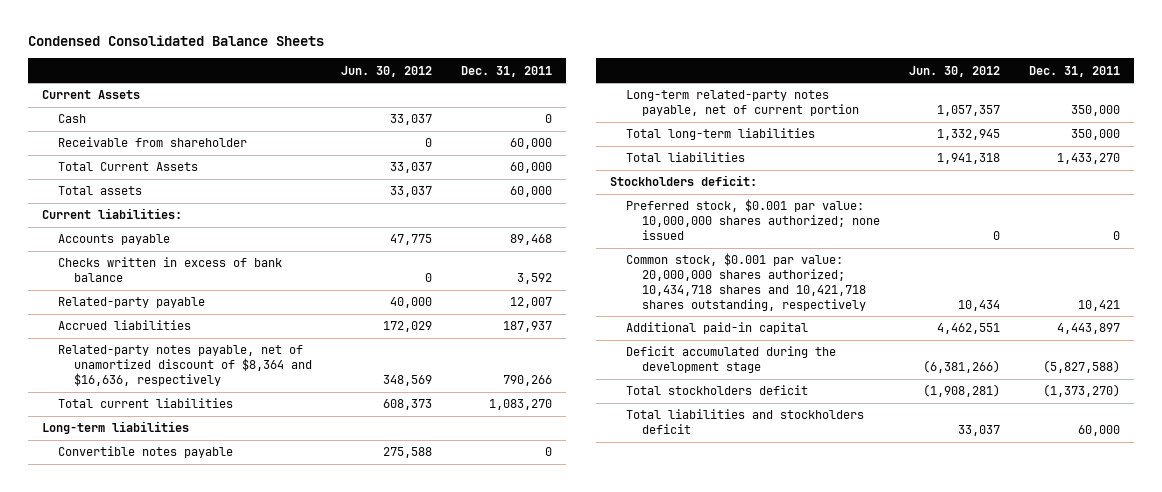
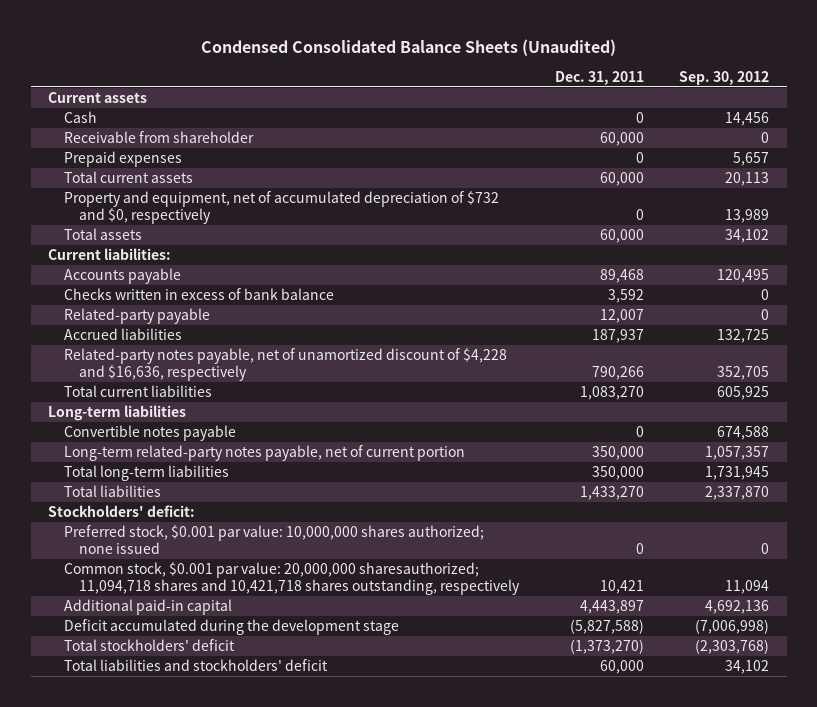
[27,35,324,47] Condensed Consolidated Balance Sheets -> [200,38,616,56] Condensed Consolidated Balance Sheets (Unaudited)
[340,65,432,77] Jun. 30, 2012 -> none
none -> [679,70,770,85] Sep. 30, 2012
[42,90,141,100] Current Assets -> [48,92,148,104] Current assets
none -> [63,151,182,168] Prepaid expenses
[57,162,198,172] Total Current Assets -> [63,171,193,184] Total current assets
none -> [63,191,499,224] Property and equipment, net of accumulated depreciation of $732 and $0, respectively
[57,345,312,387] Related-party notes payable, net of unamortized discount of $8,364 and $16,636, respectively -> [63,348,507,381] Related-party notes payable, net of unamortized discount of $4,228 and $16,636, respectively
[610,175,758,187] Stockholders deficit: -> [48,505,196,518] Stockholders' deficit:
[626,253,867,311] Common stock, $0.001 par value: 20,000,000 shares authorized; 10,434,718 shares and 10,421,718 shares outstanding, respectively -> [63,562,520,595] Common stock, $0.001 par value: 20,000,000 sharesauthorized; 11,094,718 shares and 10,421,718 shares outstanding, respectively
[626,385,809,396] Total stockholders deficit -> [63,639,235,652] Total stockholders' deficit
[626,409,865,435] Total liabilities and stockholders deficit -> [63,659,328,672] Total liabilities and stockholders' deficit

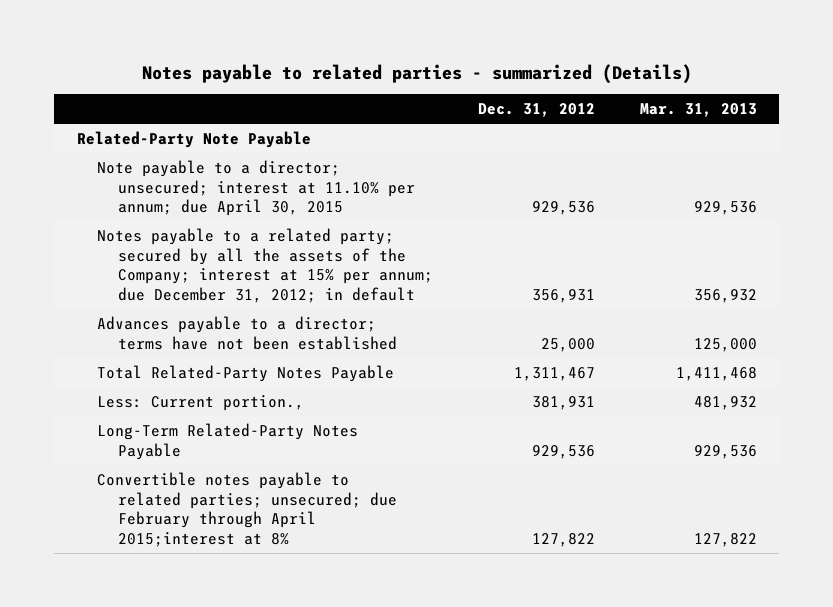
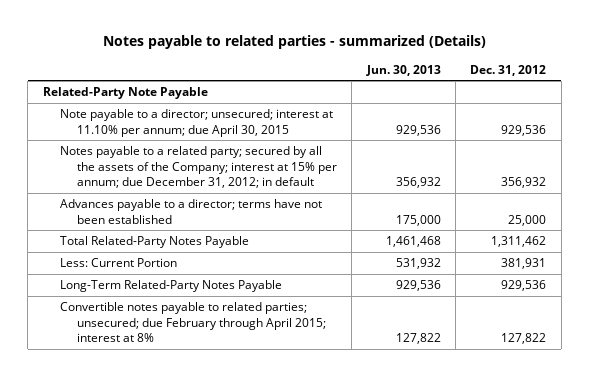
[639,103,757,118] Mar. 31, 2013 -> none
none -> [365,64,441,76] Jun. 30, 2013
[531,288,595,303] 356,931 -> [501,176,547,188] 356,932
[513,366,595,381] 1,311,467 -> [491,236,547,248] 1,311,462
[97,394,305,411] Less: Current portion., -> [59,258,177,268] Less: Current Portion
[97,471,397,547] Convertible notes payable to related parties; unsecured; due February through April 2015;interest at 8% -> [59,302,327,342] Convertible notes payable to related parties; unsecured; due February through April 2015; interest at 8%

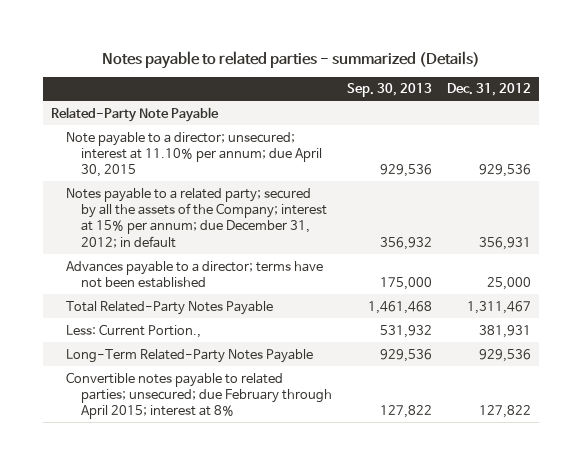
[365,64,441,76] Jun. 30, 2013 -> none
none -> [347,83,433,98] Sep. 30, 2013
[501,176,547,188] 356,932 -> [479,236,532,250] 356,931
[491,236,547,248] 1,311,462 -> [467,300,532,314] 1,311,467
[59,258,177,268] Less: Current Portion -> [65,323,201,338] Less: Current Portion.,

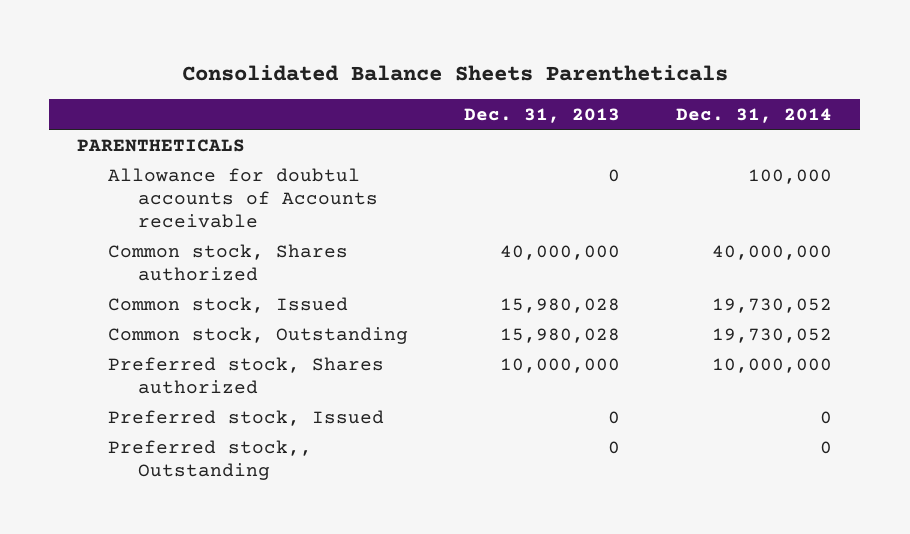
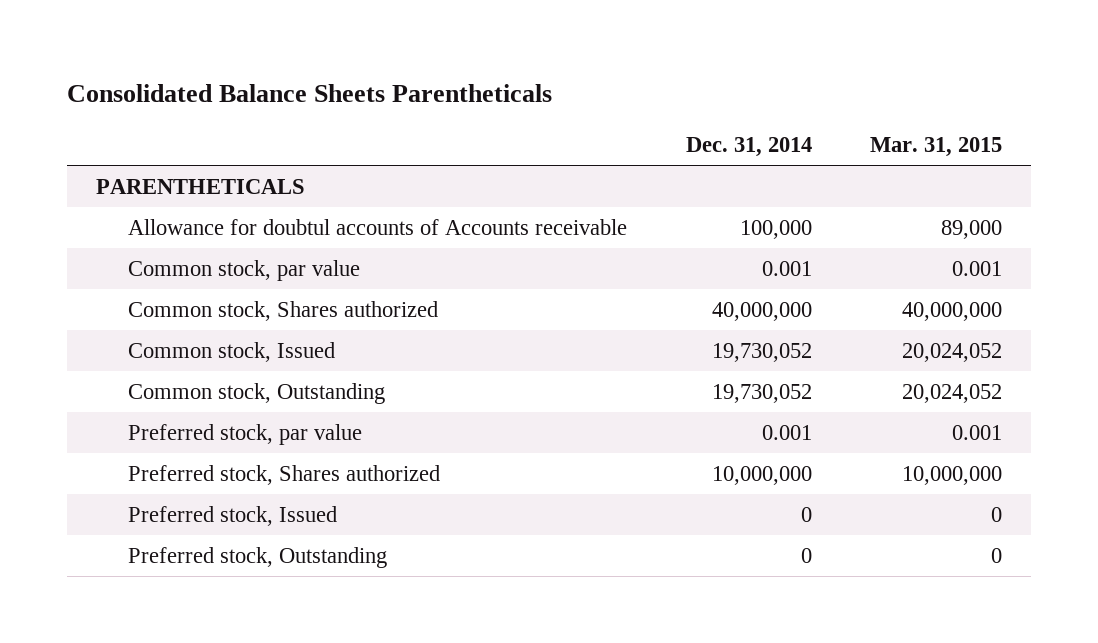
[464,107,621,123] Dec. 31, 2013 -> none
none -> [869,136,1002,157] Mar. 31, 2015
none -> [128,259,361,281] Common stock, par value
none -> [128,423,363,445] Preferred stock, par value
[107,439,312,480] Preferred stock,, Outstanding -> [128,546,388,568] Preferred stock, Outstanding

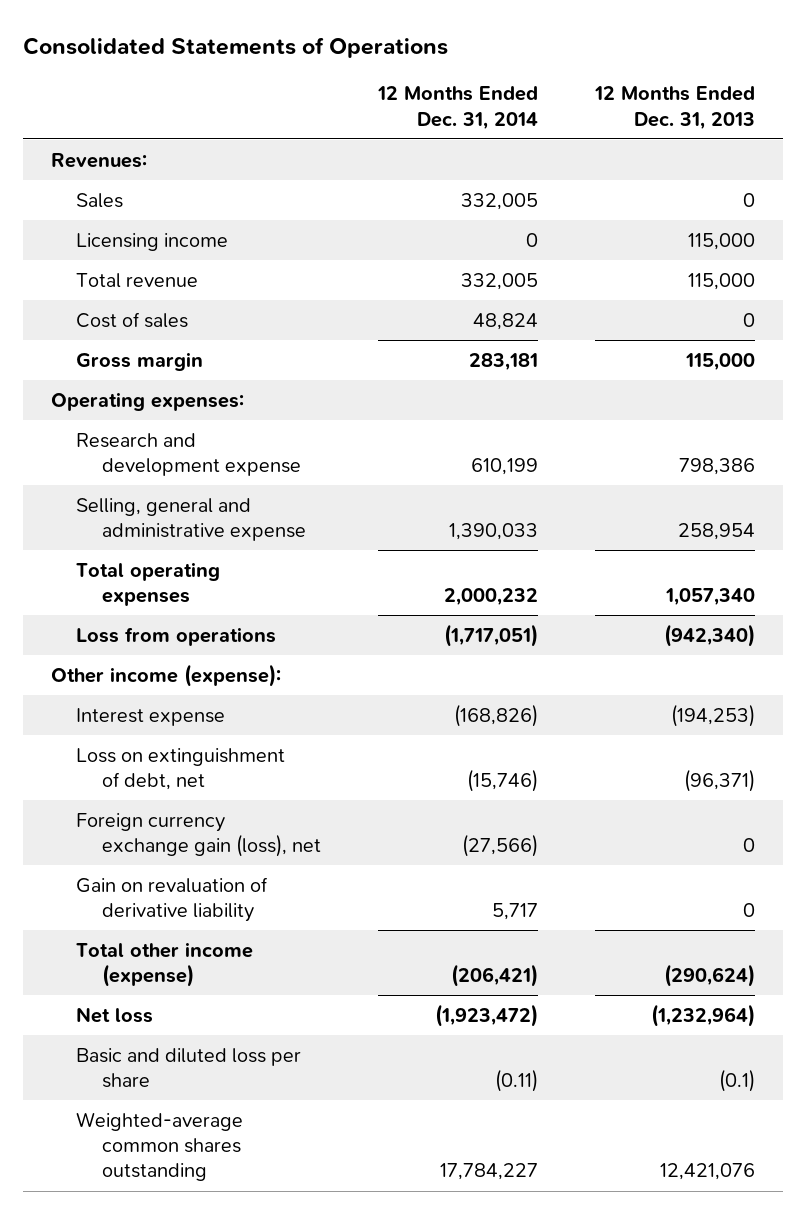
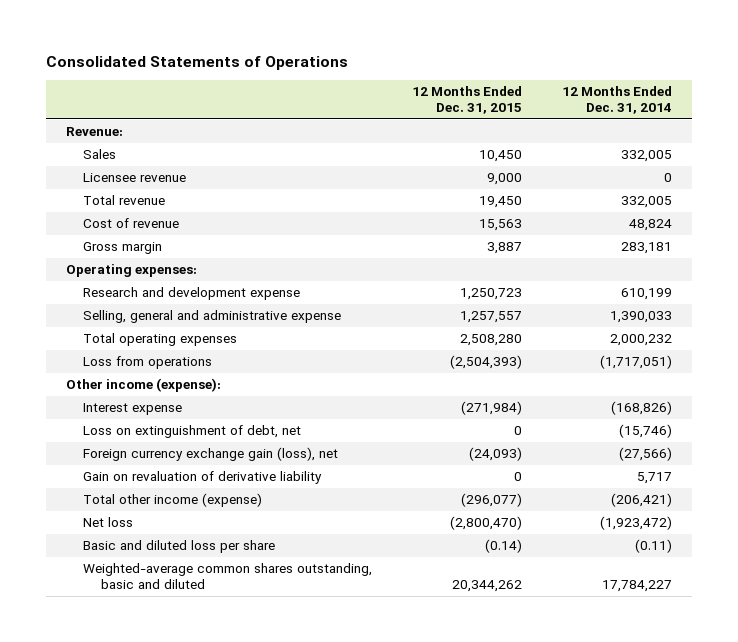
[593,86,755,130] 12 Months Ended Dec. 31, 2013 -> none
none -> [412,86,523,115] 12 Months Ended Dec. 31, 2015
[51,152,148,168] Revenues: -> none
none -> [66,127,124,137] Revenue:
[76,232,229,251] Licensing income -> [83,173,187,183] Licensee revenue
[76,311,189,328] Cost of sales -> [83,218,180,229] Cost of revenue
[76,1111,244,1182] Weighted-average common shares outstanding -> [83,563,373,589] Weighted-average common shares outstanding, basic and diluted

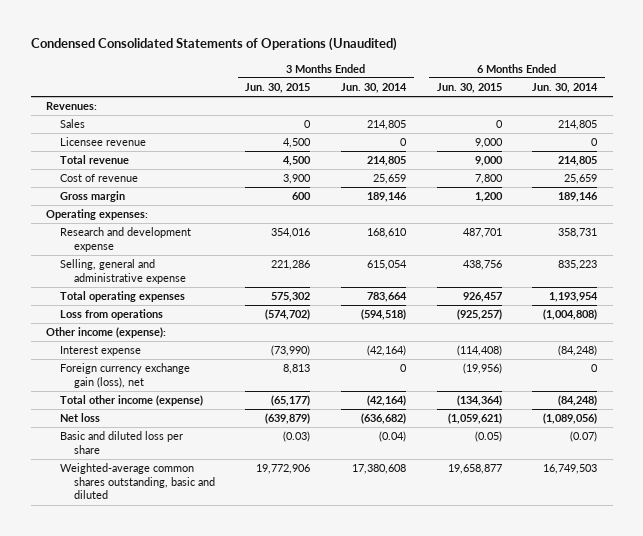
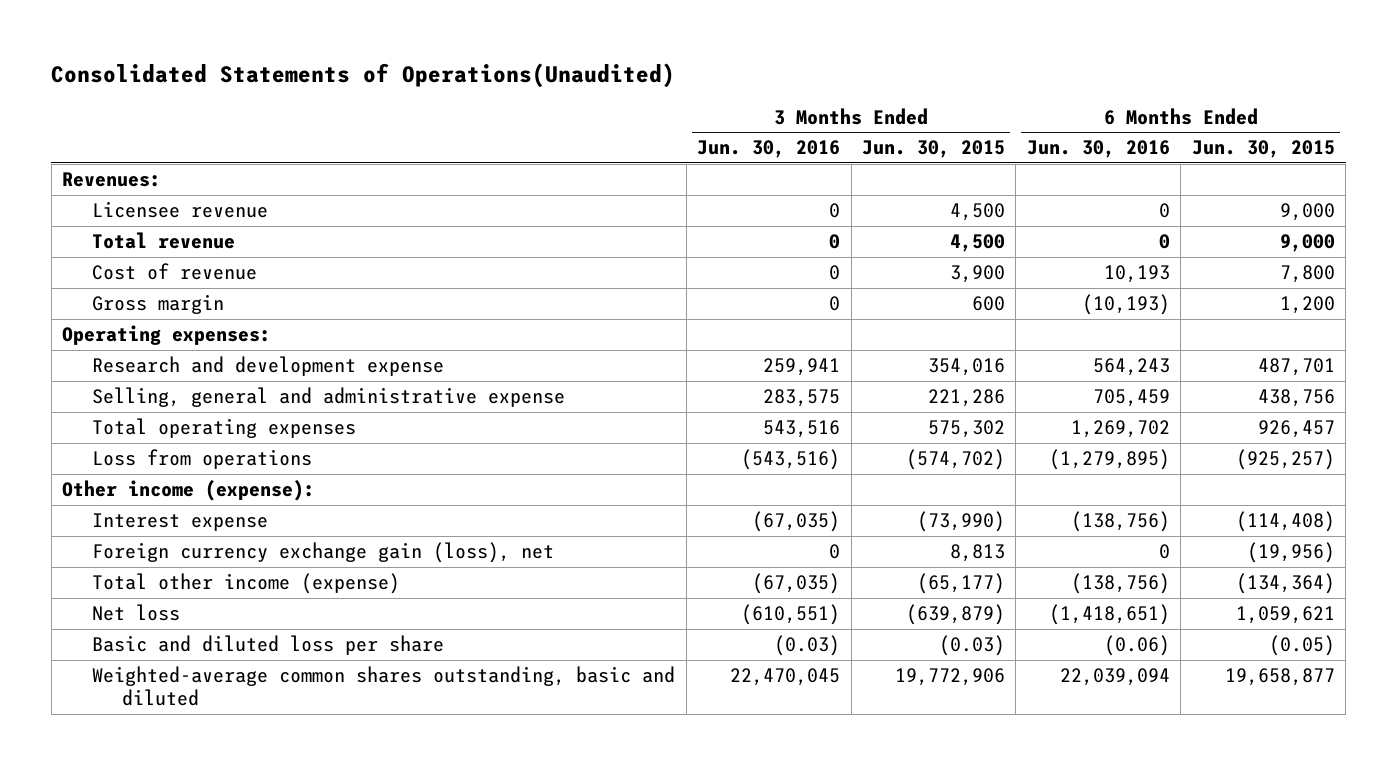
[30,37,397,52] Condensed Consolidated Statements of Operations (Unaudited) -> [51,62,676,88] Consolidated Statements of Operations(Unaudited)
[341,82,408,93] Jun. 30, 2014 -> none
[532,82,599,93] Jun. 30, 2014 -> none
none -> [697,140,841,159] Jun. 30, 2016
none -> [1026,140,1170,159] Jun. 30, 2016
[59,119,85,129] Sales -> none
[447,413,502,425] (1,059,621) -> [1235,606,1335,625] 1,059,621

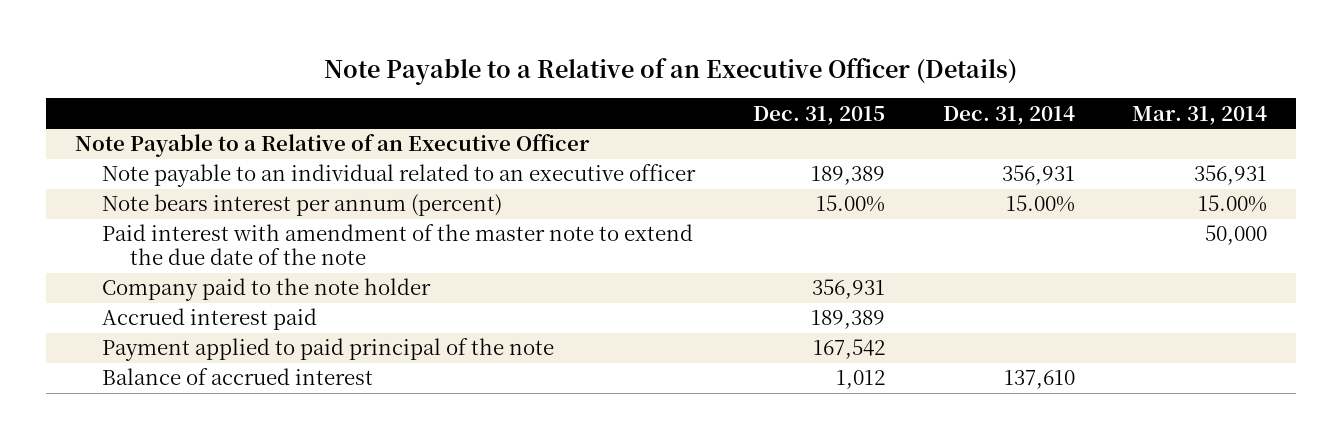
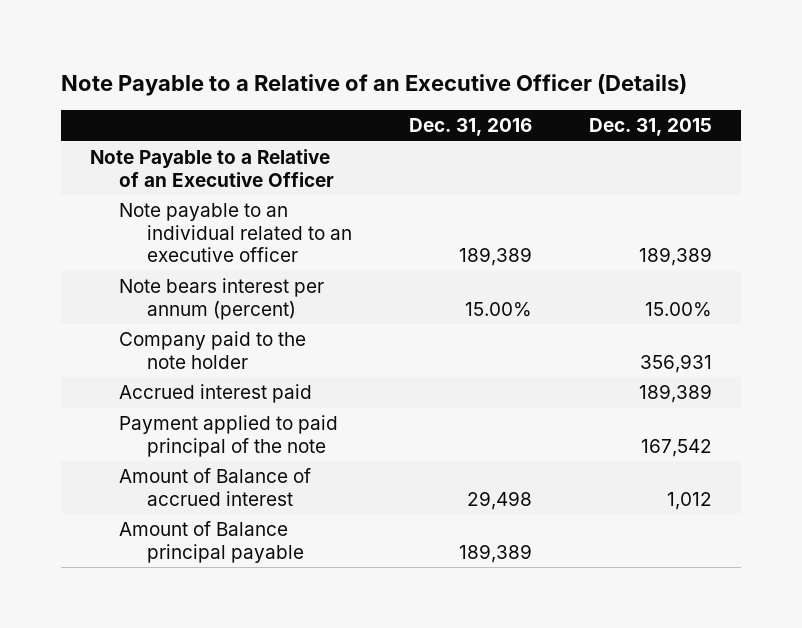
[942,105,1075,125] Dec. 31, 2014 -> none
[1132,105,1268,125] Mar. 31, 2014 -> none
none -> [409,118,533,137] Dec. 31, 2016
[102,224,694,266] Paid interest with amendment of the master note to extend the due date of the note -> none
[102,368,374,386] Balance of accrued interest -> [118,468,311,506] Amount of Balance of accrued interest
none -> [118,521,305,563] Amount of Balance principal payable

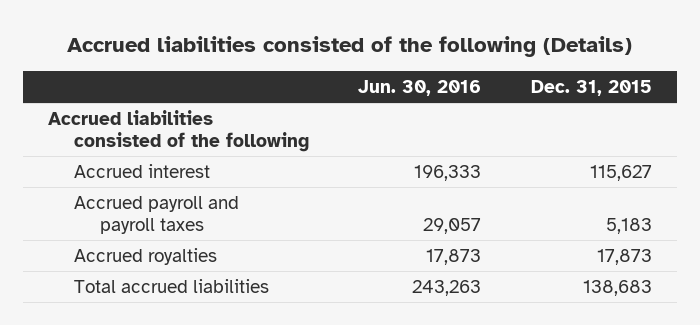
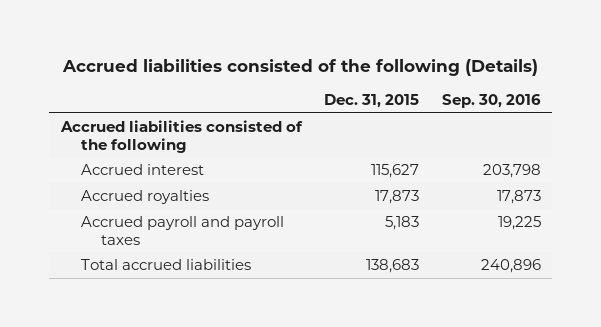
[358,79,482,96] Jun. 30, 2016 -> none
none -> [441,94,541,109] Sep. 30, 2016
[73,195,239,235] Accrued payroll and payroll taxes -> [81,215,285,245] Accrued payroll and payroll taxes

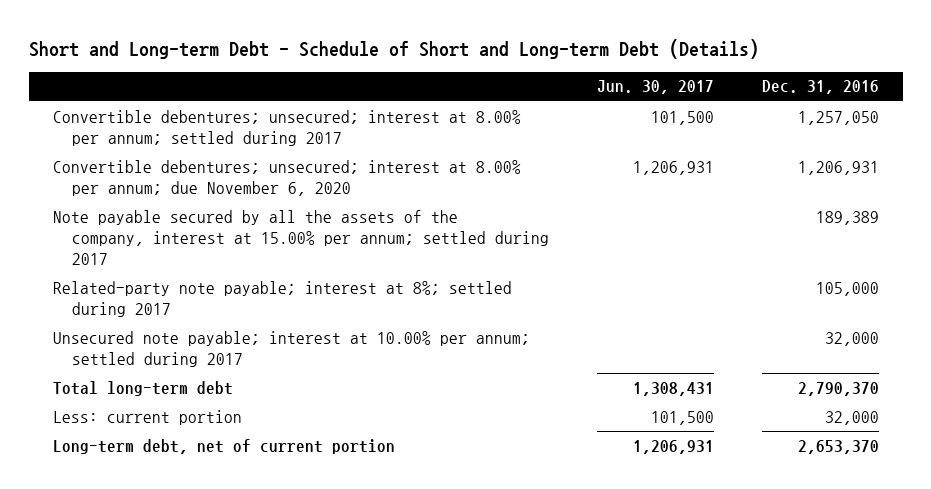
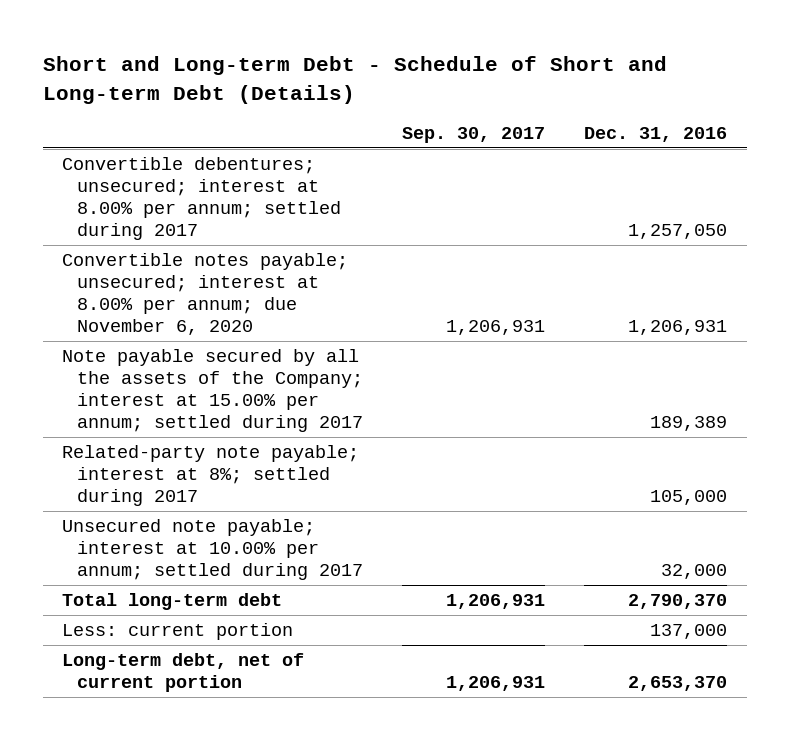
[596,80,714,95] Jun. 30, 2017 -> none
none -> [401,126,545,143] Sep. 30, 2017
[52,159,521,196] Convertible debentures; unsecured; interest at 8.00% per annum; due November 6, 2020 -> [62,253,349,335] Convertible notes payable; unsecured; interest at 8.00% per annum; due November 6, 2020
[52,209,549,265] Note payable secured by all the assets of the company, interest at 15.00% per annum; settled during 2017 -> [62,349,363,432] Note payable secured by all the assets of the Company; interest at 15.00% per annum; settled during 2017
[824,410,879,425] 32,000 -> [650,624,728,640] 137,000

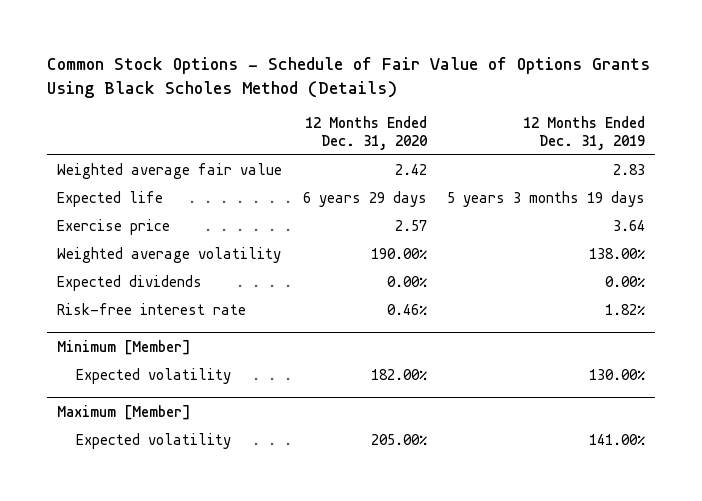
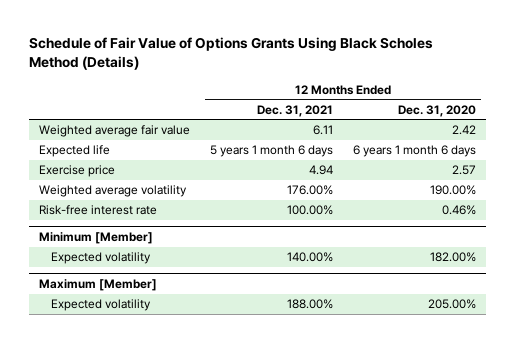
[47,57,651,98] Common Stock Options - Schedule of Fair Value of Options Grants Using Black Scholes Method (Details) -> [29,37,434,70] Schedule of Fair Value of Options Grants Using Black Scholes Method (Details)
[522,116,645,150] 12 Months Ended Dec. 31, 2019 -> none
none -> [257,104,334,117] Dec. 31, 2021
[302,191,427,208] 6 years 29 days -> [352,145,476,158] 6 years 1 month 6 days
[57,275,203,292] Expected dividends -> none

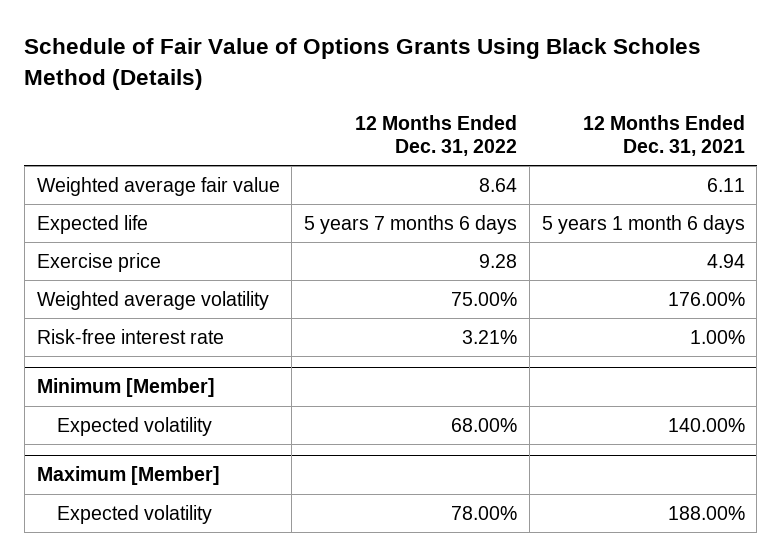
[397,104,476,117] Dec. 31, 2020 -> none
none -> [355,114,518,157] 12 Months Ended Dec. 31, 2022
[287,205,334,216] 100.00% -> [689,329,745,344] 1.00%

